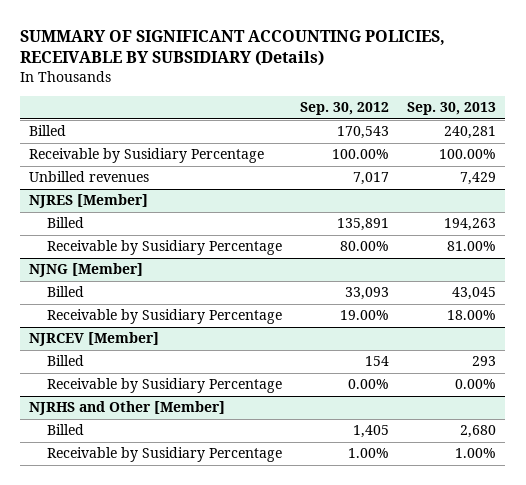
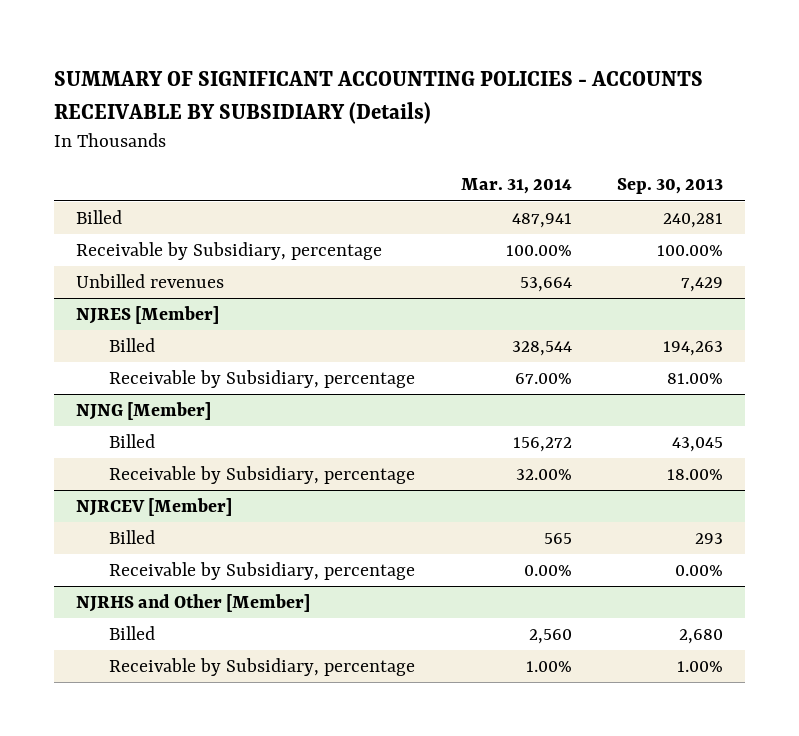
[20,29,446,67] SUMMARY OF SIGNIFICANT ACCOUNTING POLICIES, RECEIVABLE BY SUBSIDIARY (Details) -> [53,71,703,124] SUMMARY OF SIGNIFICANT ACCOUNTING POLICIES - ACCOUNTS RECEIVABLE BY SUBSIDIARY (Details)
[300,102,390,116] Sep. 30, 2012 -> none
none -> [460,178,572,195] Mar. 31, 2014
[29,148,265,164] Receivable by Susidiary Percentage -> [76,242,383,261] Receivable by Subsidiary, percentage
[46,240,282,256] Receivable by Susidiary Percentage -> [109,370,416,389] Receivable by Subsidiary, percentage
[46,309,282,325] Receivable by Susidiary Percentage -> [109,466,416,485] Receivable by Subsidiary, percentage
[46,378,282,394] Receivable by Susidiary Percentage -> [109,562,416,581] Receivable by Subsidiary, percentage
[46,447,282,463] Receivable by Susidiary Percentage -> [109,658,416,677] Receivable by Subsidiary, percentage

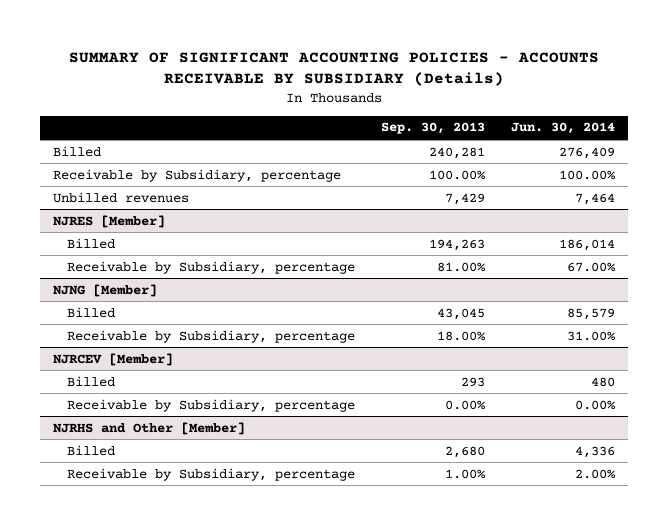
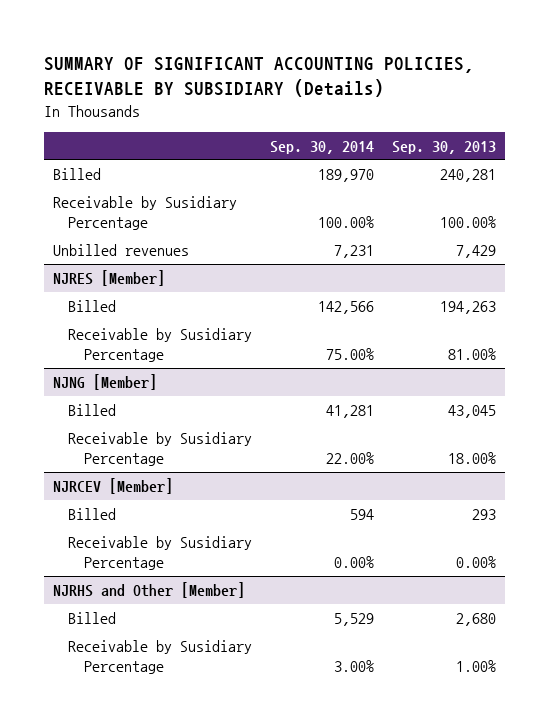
[69,51,600,87] SUMMARY OF SIGNIFICANT ACCOUNTING POLICIES - ACCOUNTS RECEIVABLE BY SUBSIDIARY (Details) -> [43,56,474,97] SUMMARY OF SIGNIFICANT ACCOUNTING POLICIES, RECEIVABLE BY SUBSIDIARY (Details)
[511,122,616,135] Jun. 30, 2014 -> none
none -> [269,140,374,154] Sep. 30, 2014
[53,168,342,182] Receivable by Subsidiary, percentage -> [52,196,237,231] Receivable by Susidiary Percentage
[66,260,355,274] Receivable by Subsidiary, percentage -> [68,328,253,363] Receivable by Susidiary Percentage
[66,329,355,343] Receivable by Subsidiary, percentage -> [68,432,253,467] Receivable by Susidiary Percentage
[66,398,355,412] Receivable by Subsidiary, percentage -> [68,536,253,571] Receivable by Susidiary Percentage
[66,467,355,481] Receivable by Subsidiary, percentage -> [68,640,253,675] Receivable by Susidiary Percentage

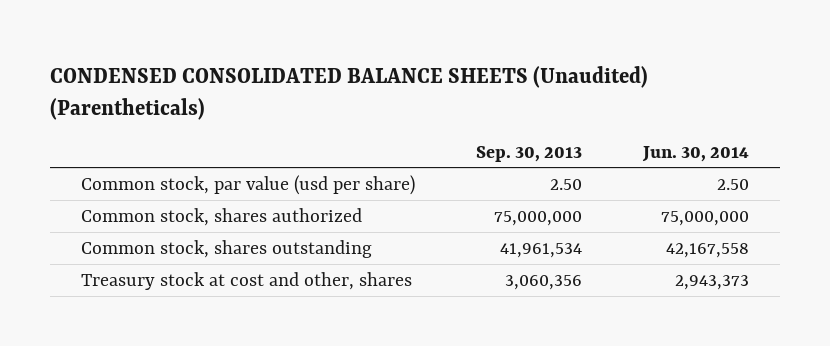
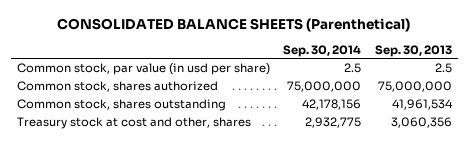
[50,65,649,121] CONDENSED CONSOLIDATED BALANCE SHEETS (Unaudited) (Parentheticals) -> [57,17,411,32] CONSOLIDATED BALANCE SHEETS (Parenthetical)
[641,145,749,162] Jun. 30, 2014 -> none
none -> [283,44,362,57] Sep. 30, 2014
[80,174,415,195] Common stock, par value (usd per share) -> [17,63,271,76] Common stock, par value (in usd per share)
[549,178,582,190] 2.50 -> [434,63,452,74] 2.5

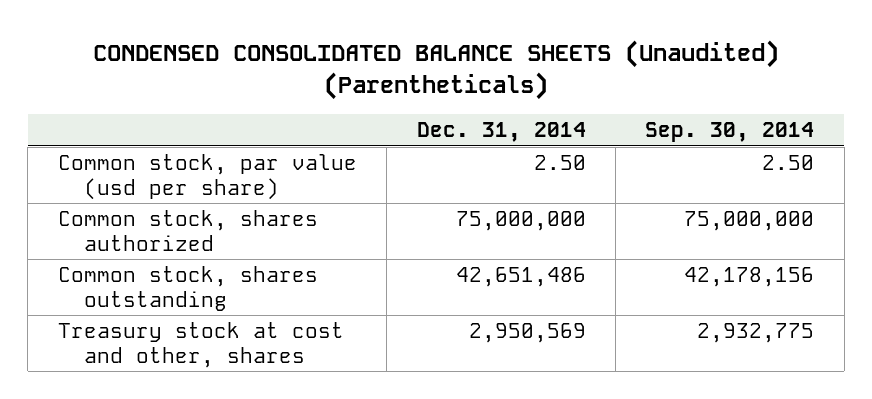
[57,17,411,32] CONSOLIDATED BALANCE SHEETS (Parenthetical) -> [93,39,780,101] CONDENSED CONSOLIDATED BALANCE SHEETS (Unaudited) (Parentheticals)
[374,44,452,57] Sep. 30, 2013 -> none
none -> [416,122,586,143] Dec. 31, 2014
[17,63,271,76] Common stock, par value (in usd per share) -> [57,154,357,200] Common stock, par value (usd per share)
[344,63,362,74] 2.5 -> [762,155,815,171] 2.50

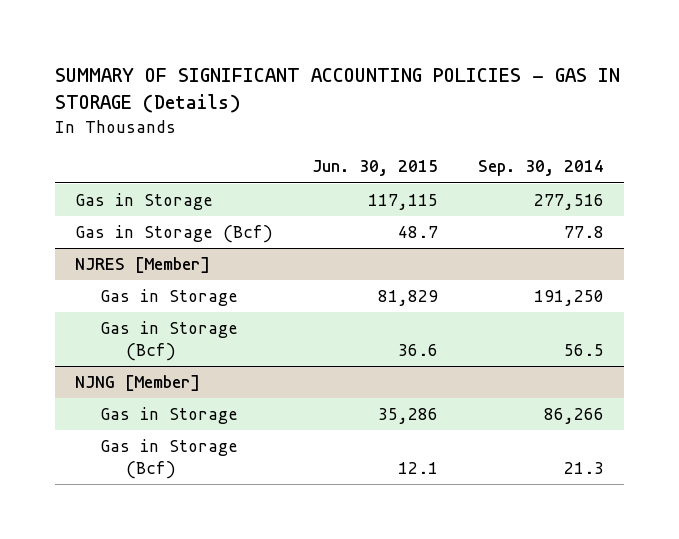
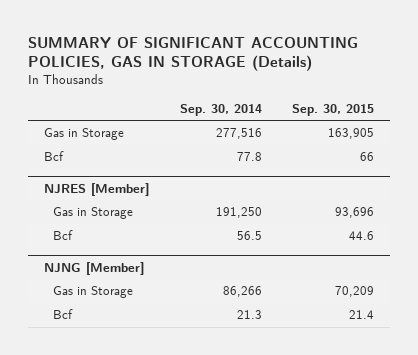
[54,67,620,114] SUMMARY OF SIGNIFICANT ACCOUNTING POLICIES - GAS IN STORAGE (Details) -> [28,36,359,71] SUMMARY OF SIGNIFICANT ACCOUNTING POLICIES, GAS IN STORAGE (Details)
[312,160,439,177] Jun. 30, 2015 -> none
none -> [292,103,375,116] Sep. 30, 2015
[74,225,273,244] Gas in Storage (Bcf) -> [43,151,64,162] Bcf
[100,321,239,362] Gas in Storage (Bcf) -> [52,230,73,241] Bcf
[100,439,239,480] Gas in Storage (Bcf) -> [52,309,73,320] Bcf

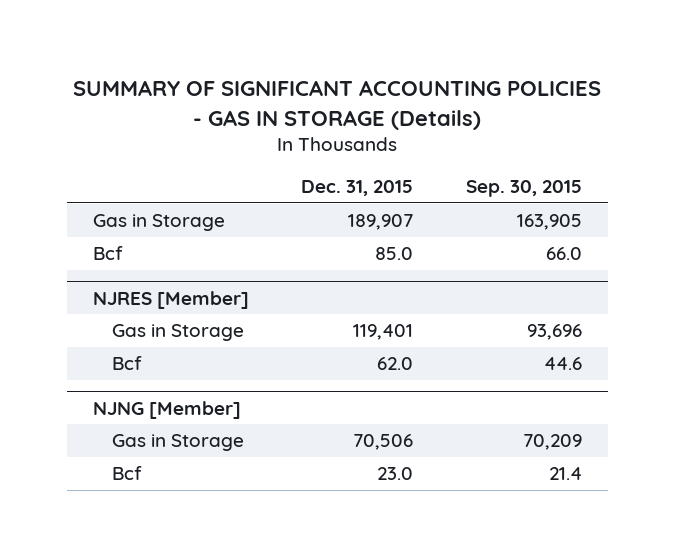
[28,36,359,71] SUMMARY OF SIGNIFICANT ACCOUNTING POLICIES, GAS IN STORAGE (Details) -> [73,80,602,130] SUMMARY OF SIGNIFICANT ACCOUNTING POLICIES - GAS IN STORAGE (Details)
[179,103,262,116] Sep. 30, 2014 -> none
none -> [301,180,414,197] Dec. 31, 2015
[360,152,375,162] 66 -> [545,247,582,261] 66.0

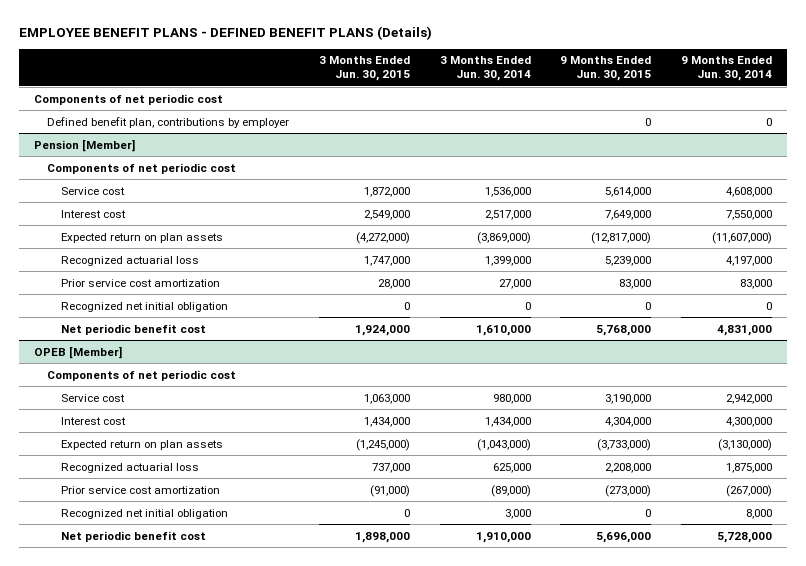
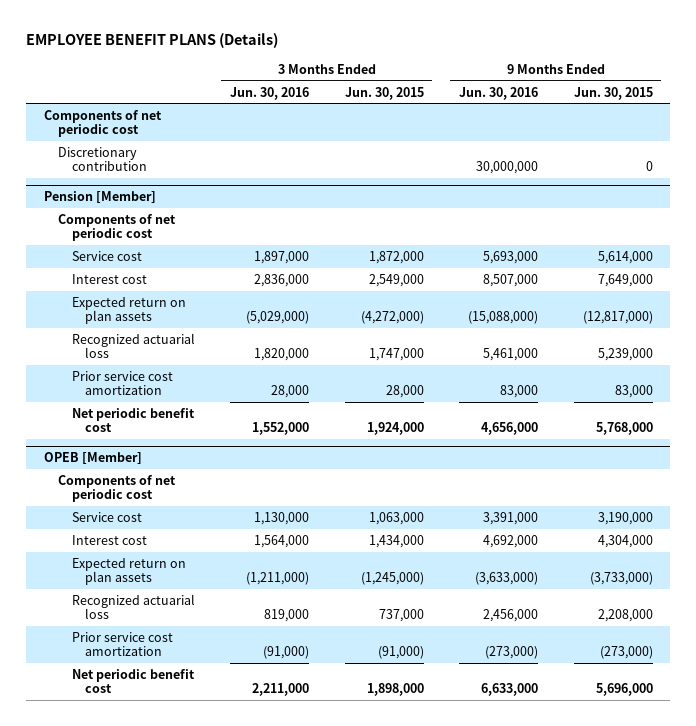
[18,26,432,41] EMPLOYEE BENEFIT PLANS - DEFINED BENEFIT PLANS (Details) -> [26,33,279,49] EMPLOYEE BENEFIT PLANS (Details)
[439,56,531,82] 3 Months Ended Jun. 30, 2014 -> none
[681,56,773,82] 9 Months Ended Jun. 30, 2014 -> none
none -> [230,86,310,100] Jun. 30, 2016
none -> [459,86,539,100] Jun. 30, 2016
[47,116,290,128] Defined benefit plan, contributions by employer -> none
none -> [57,146,147,172] Discretionary contribution
[61,301,229,312] Recognized net initial obligation -> none
[61,508,229,519] Recognized net initial obligation -> none

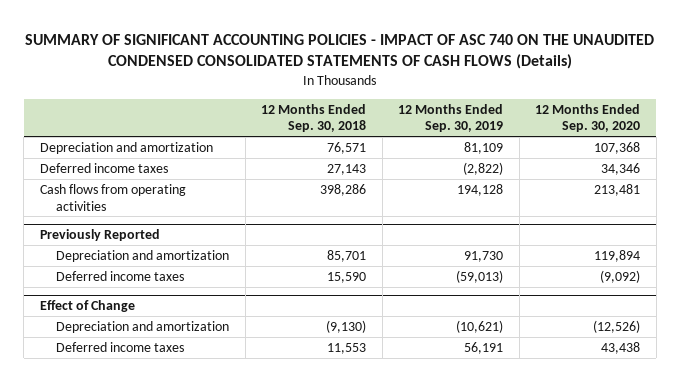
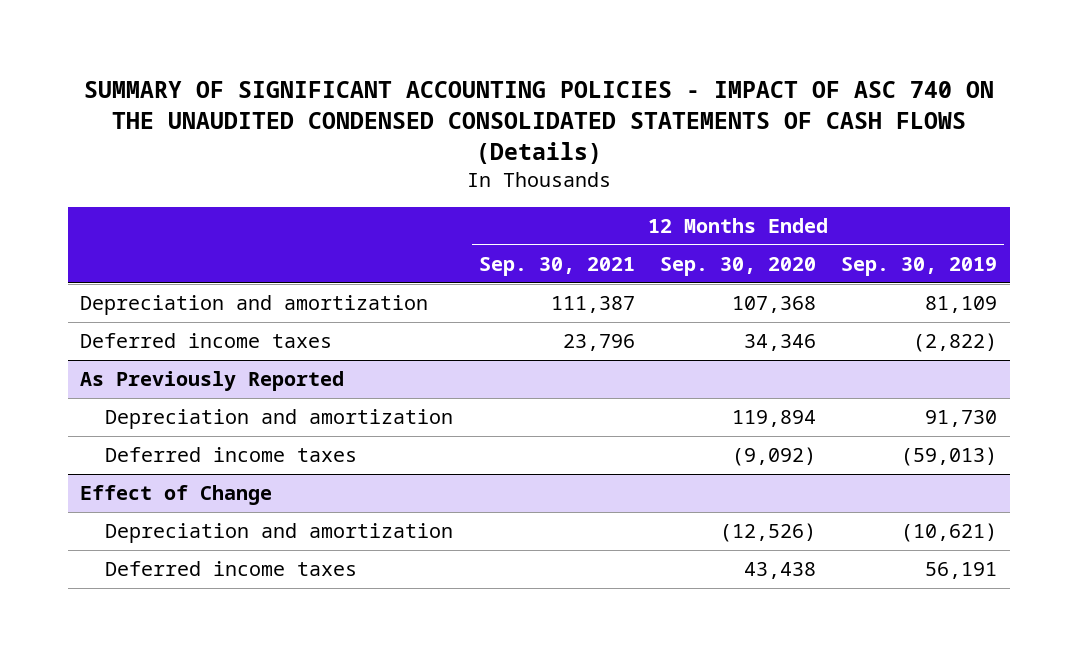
[261,103,367,133] 12 Months Ended Sep. 30, 2018 -> none
none -> [478,257,635,277] Sep. 30, 2021
[39,183,186,211] Cash flows from operating activities -> none
[39,229,160,242] Previously Reported -> [80,371,345,392] As Previously Reported

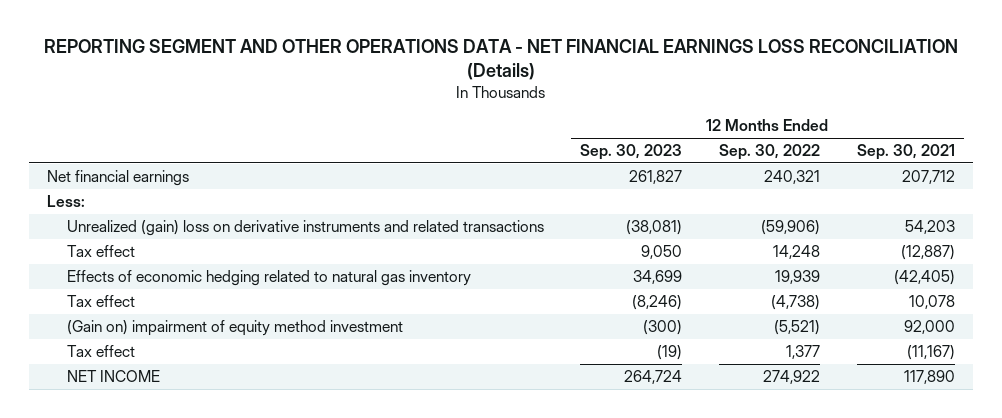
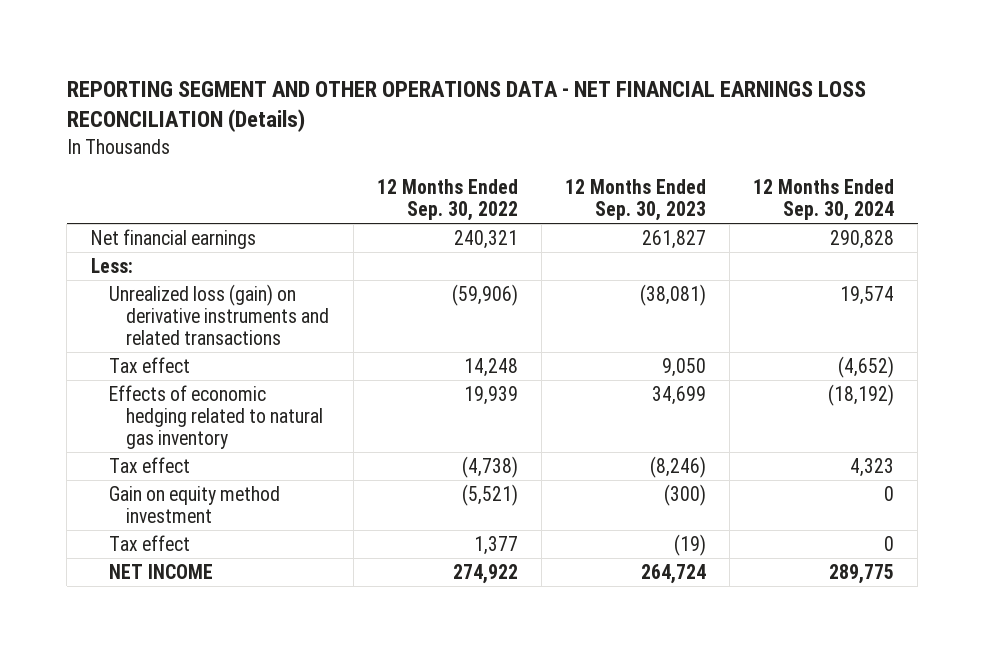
[856,144,955,161] Sep. 30, 2021 -> none
none -> [753,178,895,222] 12 Months Ended Sep. 30, 2024
[66,219,544,236] Unrealized (gain) loss on derivative instruments and related transactions -> [108,283,330,346] Unrealized loss (gain) on derivative instruments and related transactions
[66,319,403,336] (Gain on) impairment of equity method investment -> [108,485,280,524] Gain on equity method investment

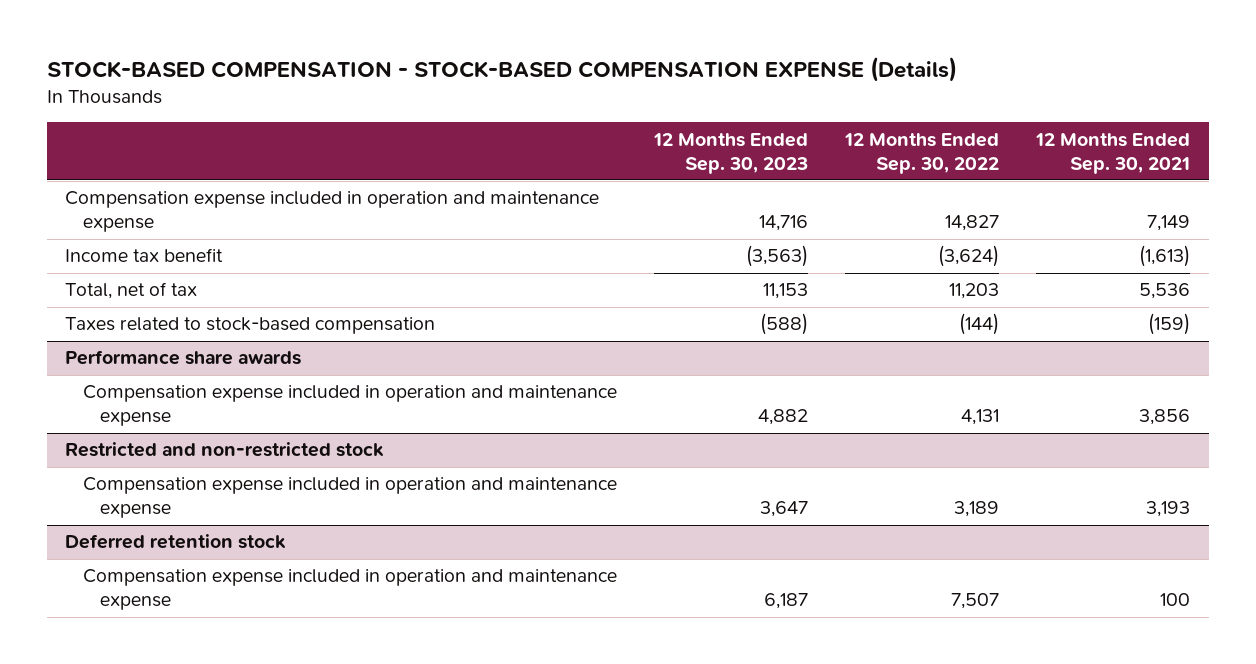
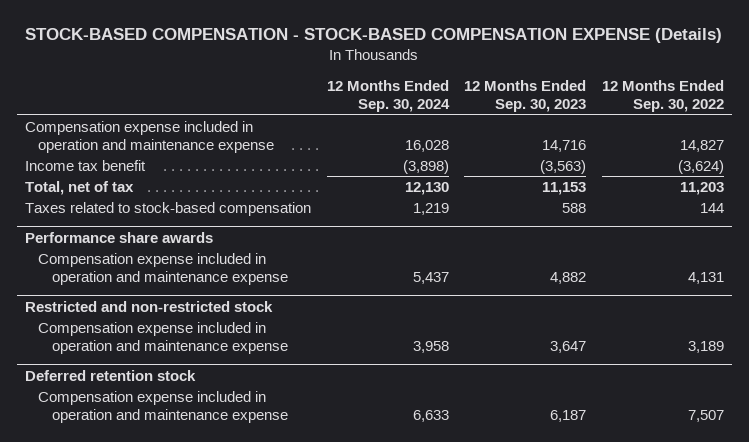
[1035,132,1191,174] 12 Months Ended Sep. 30, 2021 -> none
none -> [326,80,450,113] 12 Months Ended Sep. 30, 2024
[759,313,808,336] (588) -> [562,202,587,213] 588
[959,313,1000,336] (144) -> [700,202,725,213] 144

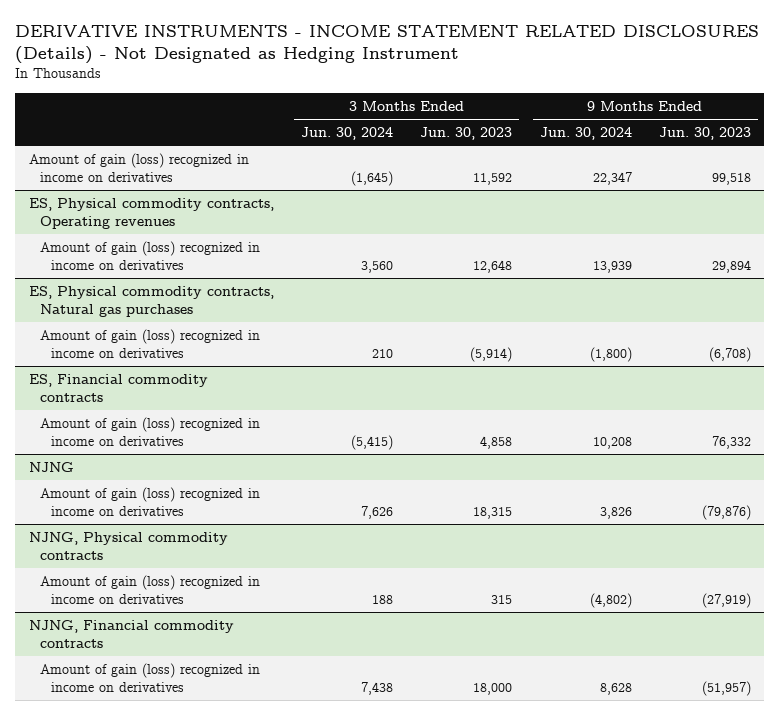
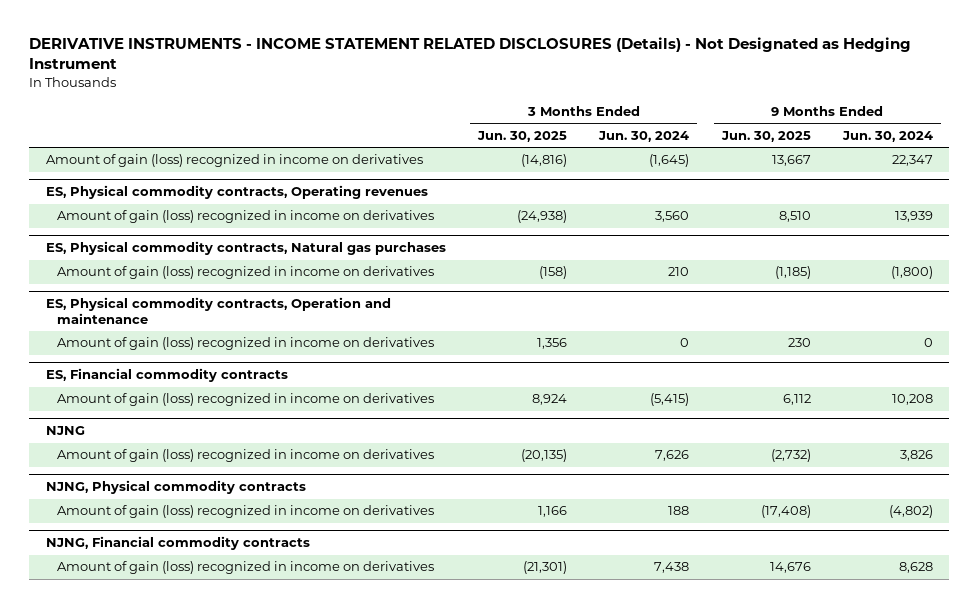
[420,127,513,141] Jun. 30, 2023 -> none
[658,127,751,141] Jun. 30, 2023 -> none
none -> [476,131,567,143] Jun. 30, 2025
none -> [720,131,811,143] Jun. 30, 2025
none -> [45,297,391,324] ES, Physical commodity contracts, Operation and maintenance
none -> [57,337,435,351] Amount of gain (loss) recognized in income on derivatives

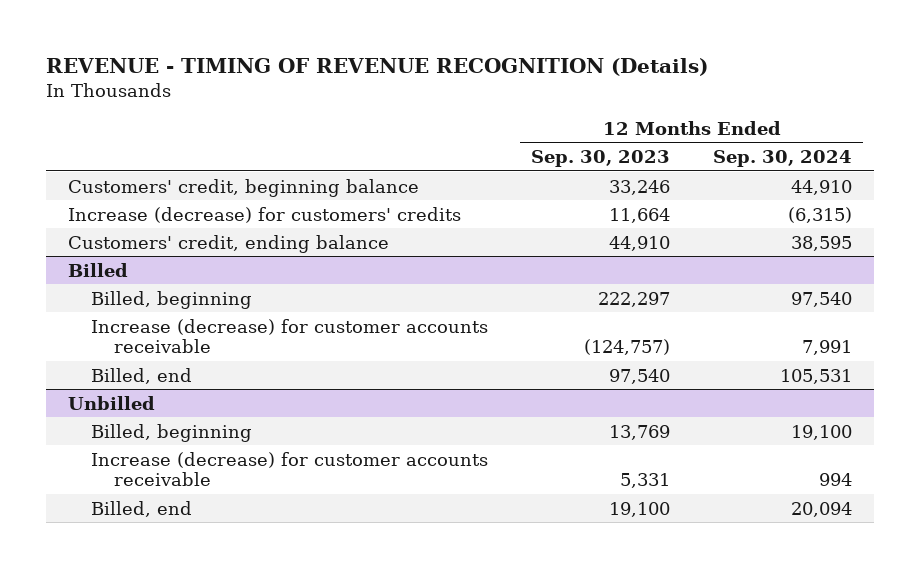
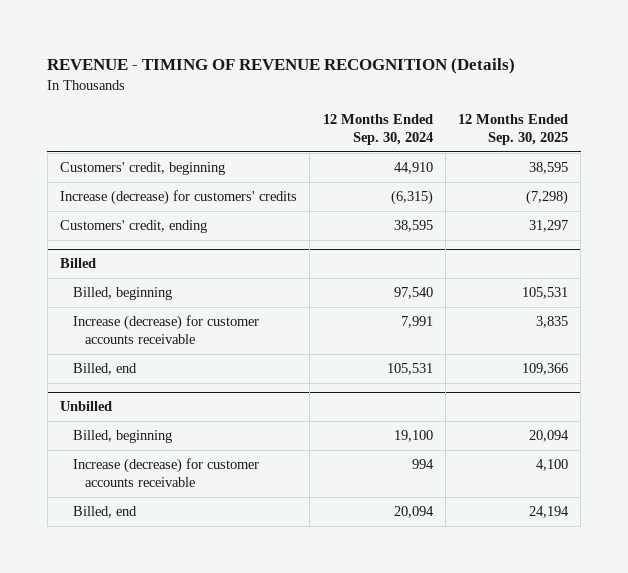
[531,150,671,168] Sep. 30, 2023 -> none
none -> [458,113,569,145] 12 Months Ended Sep. 30, 2025
[67,178,419,197] Customers' credit, beginning balance -> [60,162,226,176] Customers' credit, beginning
[67,234,389,253] Customers' credit, ending balance -> [60,220,208,234] Customers' credit, ending

